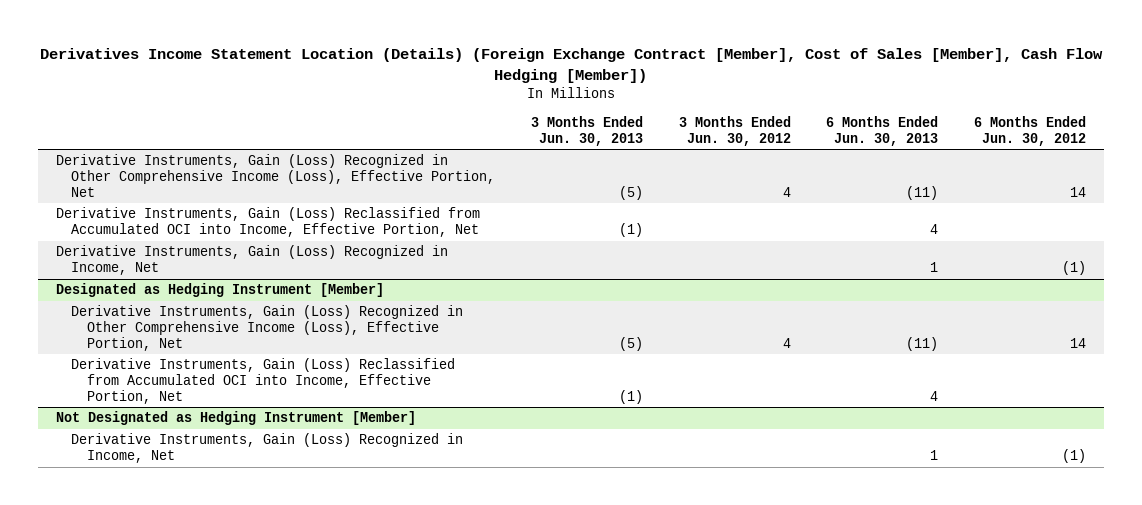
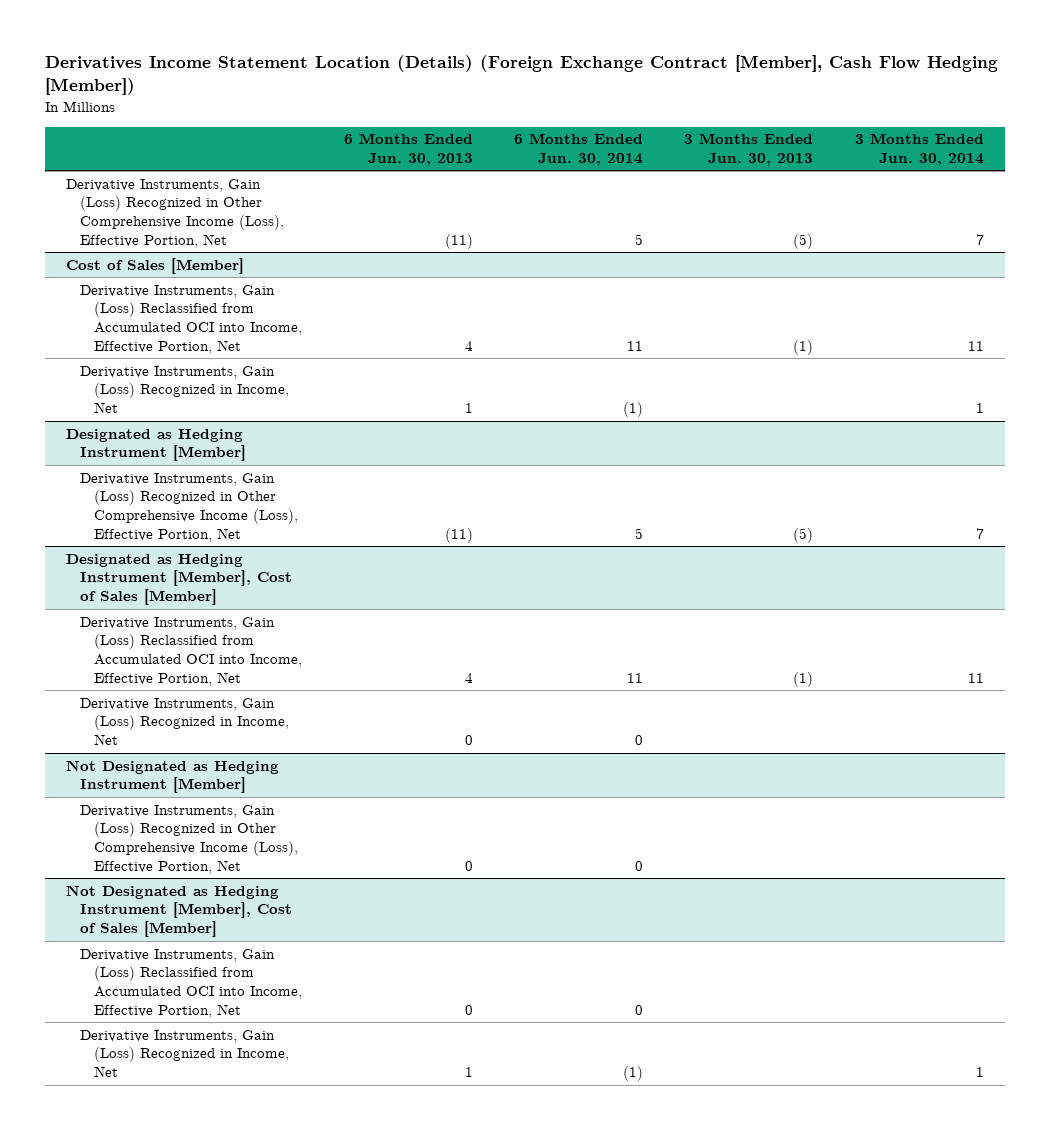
[39,47,1103,83] Derivatives Income Statement Location (Details) (Foreign Exchange Contract [Member], Cost of Sales [Member], Cash Flow Hedging [Member]) -> [44,55,998,96] Derivatives Income Statement Location (Details) (Foreign Exchange Contract [Member], Cash Flow Hedging [Member])
[678,116,791,147] 3 Months Ended Jun. 30, 2012 -> none
[973,116,1086,147] 6 Months Ended Jun. 30, 2012 -> none
none -> [513,133,643,167] 6 Months Ended Jun. 30, 2014
none -> [854,133,984,167] 3 Months Ended Jun. 30, 2014
none -> [65,257,244,274] Cost of Sales [Member]
none -> [65,553,292,606] Designated as Hedging Instrument [Member], Cost of Sales [Member]
none -> [79,697,290,746] Derivative Instruments, Gain (Loss) Recognized in Income, Net
none -> [79,804,299,874] Derivative Instruments, Gain (Loss) Recognized in Other Comprehensive Income (Loss), Effective Portion, Net
none -> [65,884,292,938] Not Designated as Hedging Instrument [Member], Cost of Sales [Member]
none -> [79,948,303,1018] Derivative Instruments, Gain (Loss) Reclassified from Accumulated OCI into Income, Effective Portion, Net

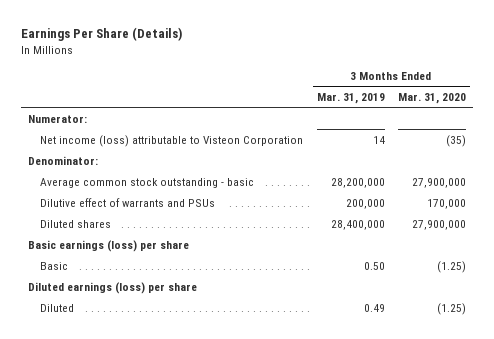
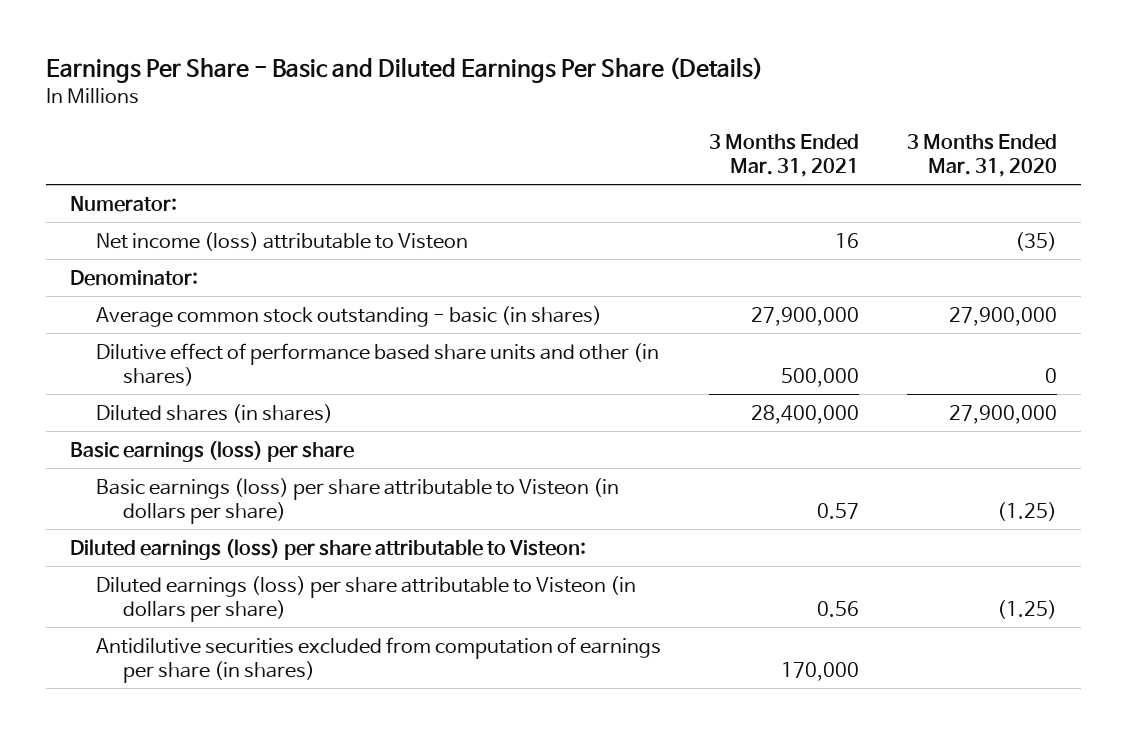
[20,27,182,42] Earnings Per Share (Details) -> [45,57,763,84] Earnings Per Share - Basic and Diluted Earnings Per Share (Details)
[316,92,385,104] Mar. 31, 2019 -> none
none -> [709,133,860,178] 3 Months Ended Mar. 31, 2021
[39,134,303,147] Net income (loss) attributable to Visteon Corporation -> [96,231,469,251] Net income (loss) attributable to Visteon
[39,177,254,188] Average common stock outstanding - basic -> [96,305,603,327] Average common stock outstanding - basic (in shares)
[39,197,215,207] Dilutive effect of warrants and PSUs -> [96,342,660,386] Dilutive effect of performance based share units and other (in shares)
[427,198,467,209] 170,000 -> [1044,367,1057,383] 0
[39,219,111,228] Diluted shares -> [96,403,334,423] Diluted shares (in shares)
[39,261,68,270] Basic -> [96,477,620,524] Basic earnings (loss) per share attributable to Visteon (in dollars per share)
[27,281,197,294] Diluted earnings (loss) per share -> [69,538,586,560] Diluted earnings (loss) per share attributable to Visteon:
[39,303,74,312] Diluted -> [96,575,637,622] Diluted earnings (loss) per share attributable to Visteon (in dollars per share)
none -> [96,636,662,683] Antidilutive securities excluded from computation of earnings per share (in shares)

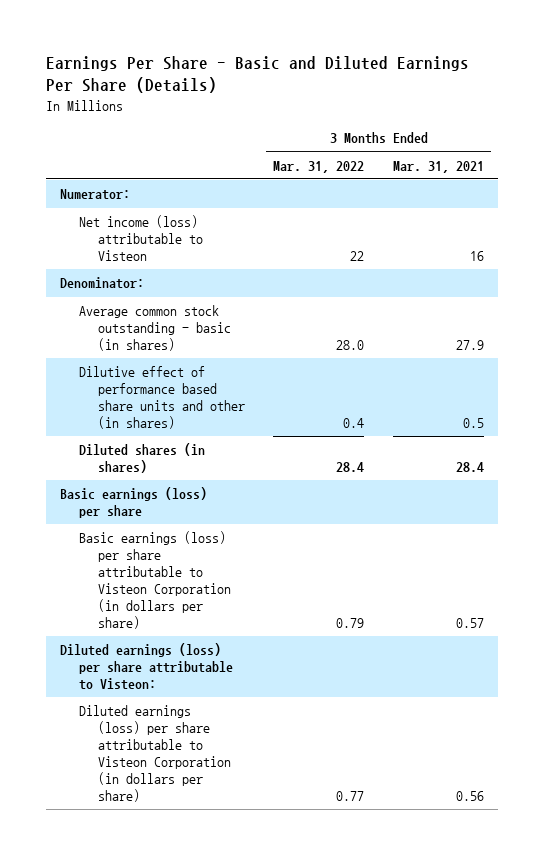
[906,133,1057,178] 3 Months Ended Mar. 31, 2020 -> none
none -> [273,160,365,173] Mar. 31, 2022
[751,306,860,326] 27,900,000 -> [455,340,484,351] 27.9
[781,367,860,387] 500,000 -> [462,418,484,429] 0.5
[751,404,860,424] 28,400,000 -> [455,462,484,473] 28.4
[96,477,620,524] Basic earnings (loss) per share attributable to Visteon (in dollars per share) -> [79,531,232,629] Basic earnings (loss) per share attributable to Visteon Corporation (in dollars per share)
[96,636,662,683] Antidilutive securities excluded from computation of earnings per share (in shares) -> none
[96,575,637,622] Diluted earnings (loss) per share attributable to Visteon (in dollars per share) -> [79,705,232,802] Diluted earnings (loss) per share attributable to Visteon Corporation (in dollars per share)

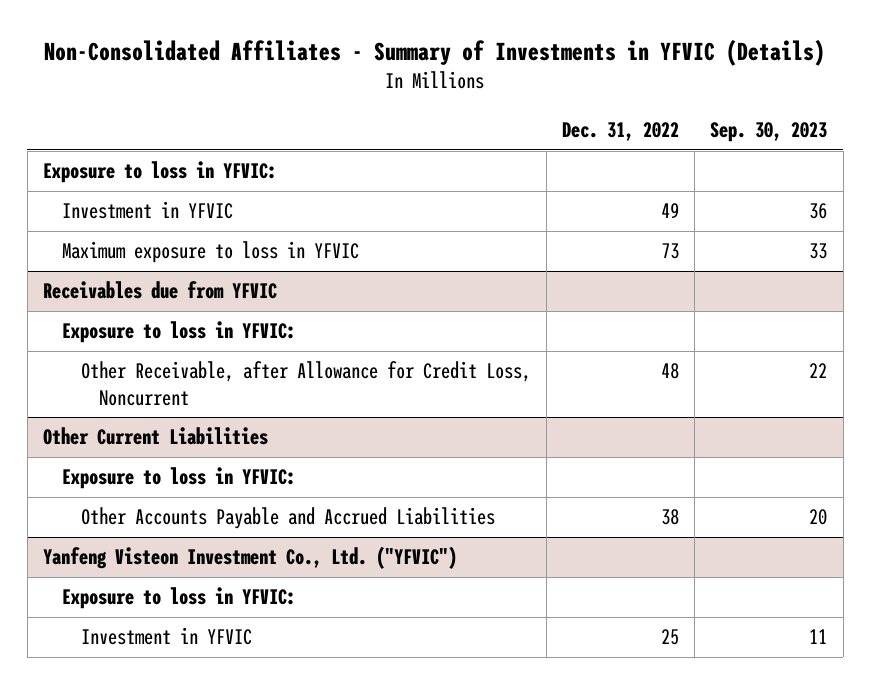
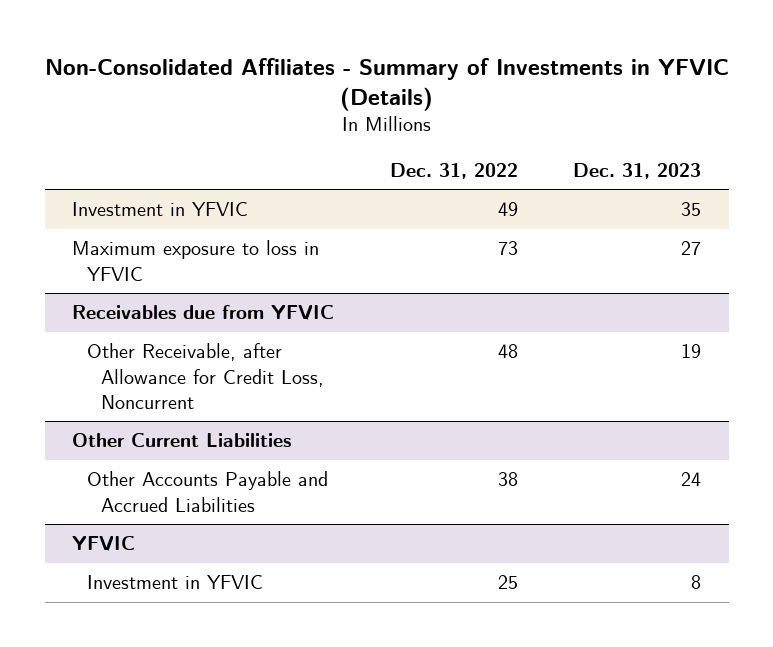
[710,121,828,142] Sep. 30, 2023 -> none
none -> [573,162,702,179] Dec. 31, 2023
[42,161,277,184] Exposure to loss in YFVIC: -> none
[61,321,296,344] Exposure to loss in YFVIC: -> none
[61,467,296,490] Exposure to loss in YFVIC: -> none
[61,587,296,610] Exposure to loss in YFVIC: -> none
[42,546,457,570] Yanfeng Visteon Investment Co., Ltd. ("YFVIC") -> [72,536,136,552] YFVIC

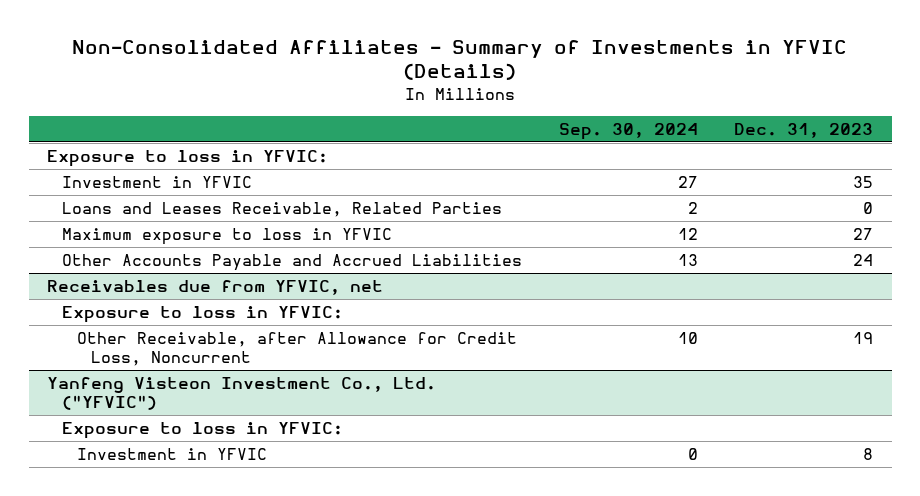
[389,162,518,179] Dec. 31, 2022 -> none
none -> [558,122,698,140] Sep. 30, 2024
none -> [47,149,329,167] Exposure to loss in YFVIC:
none -> [61,201,502,217] Loans and Leases Receivable, Related Parties
[72,305,335,321] Receivables due from YFVIC -> none
[86,343,325,409] Other Receivable, after Allowance for Credit Loss, Noncurrent -> none
[72,433,292,448] Other Current Liabilities -> none
none -> [47,279,384,295] Receivables due from YFVIC, net
none -> [61,305,343,323] Exposure to loss in YFVIC:
none -> [76,331,517,367] Other Receivable, after Allowance for Credit Loss, Noncurrent
[72,536,136,552] YFVIC -> [47,376,437,411] Yanfeng Visteon Investment Co., Ltd. ("YFVIC")
none -> [61,421,343,439] Exposure to loss in YFVIC:

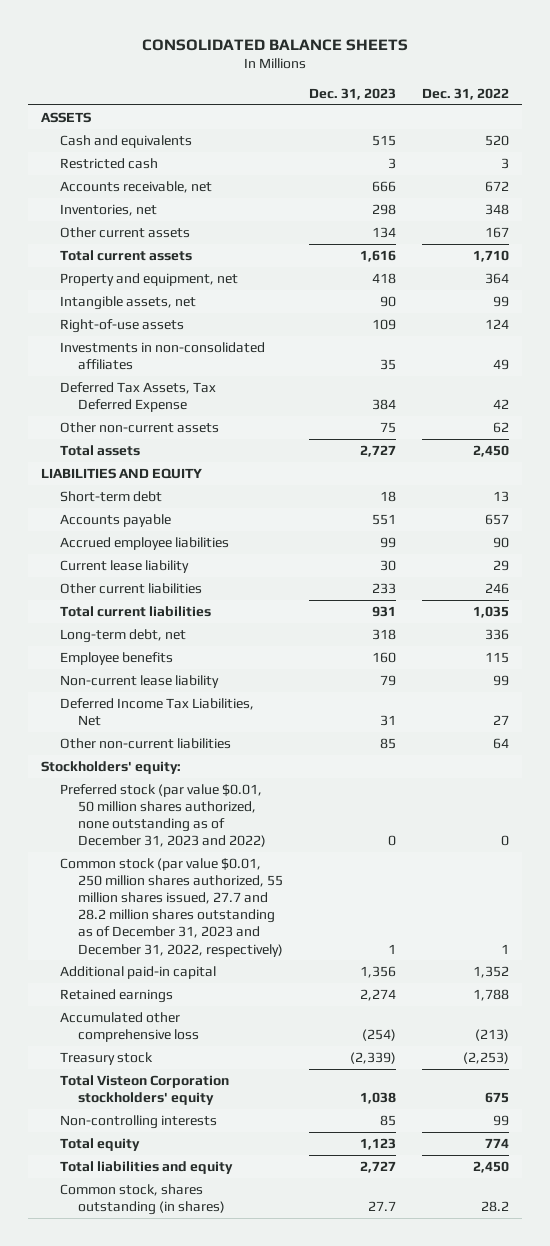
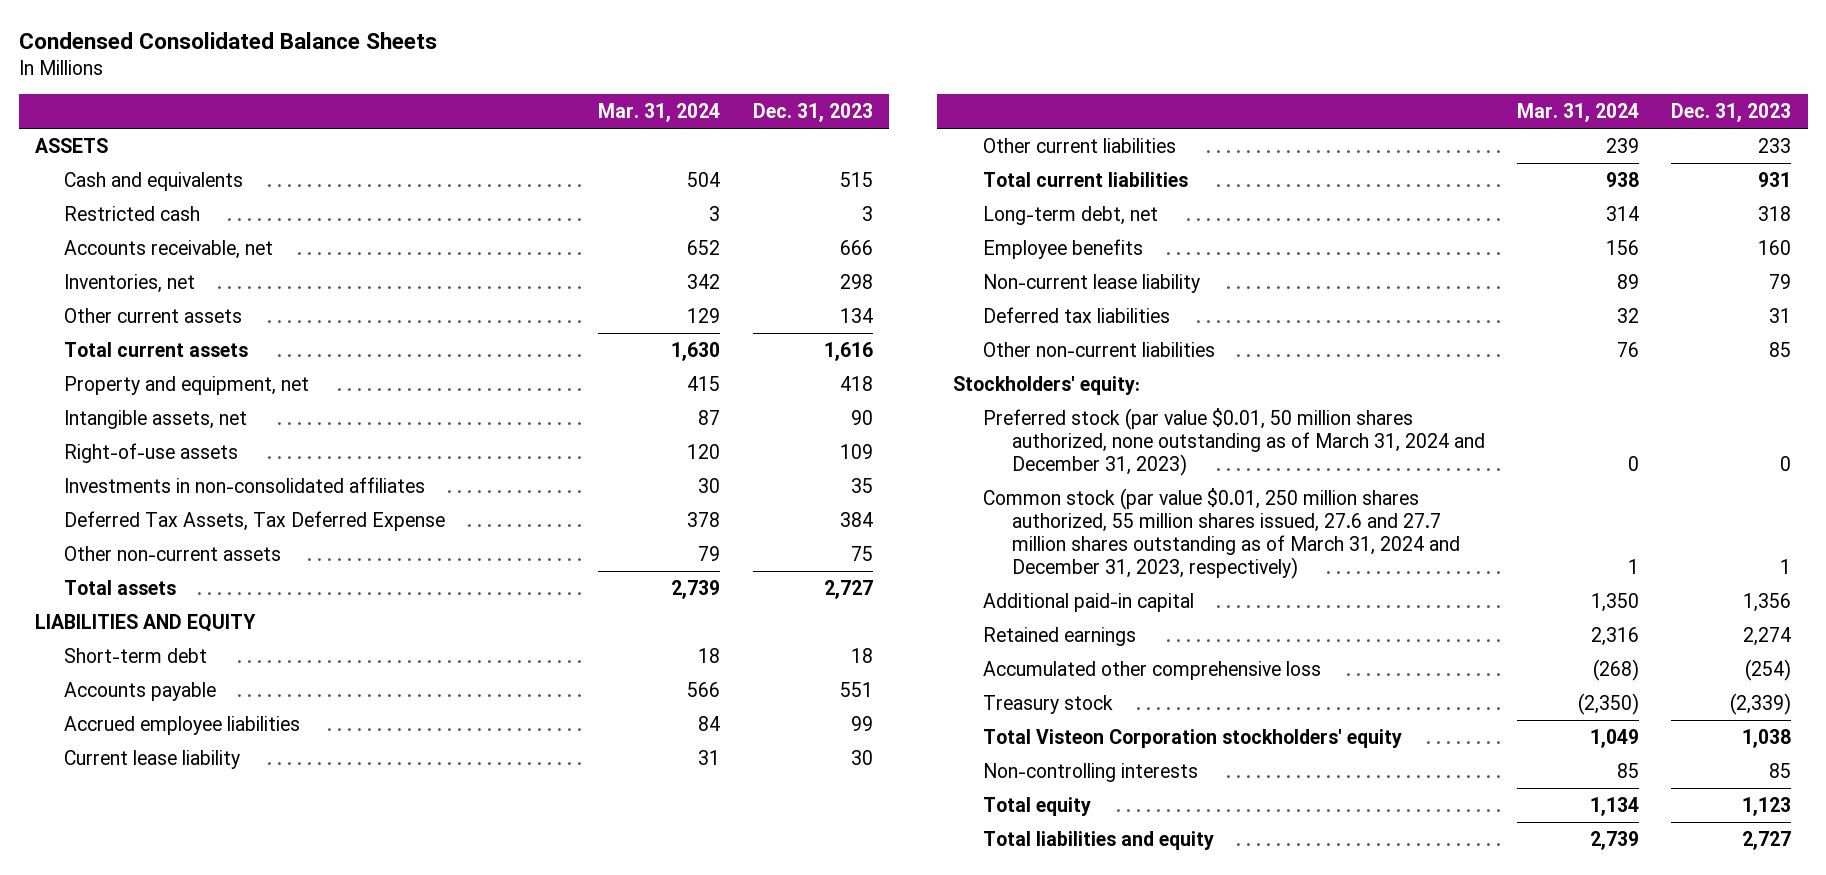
[142,38,409,51] CONSOLIDATED BALANCE SHEETS -> [18,31,437,49] Condensed Consolidated Balance Sheets
[422,87,510,100] Dec. 31, 2022 -> none
none -> [598,103,721,123] Mar. 31, 2024
[59,697,254,727] Deferred Income Tax Liabilities, Net -> [982,306,1170,323] Deferred tax liabilities
[59,783,266,848] Preferred stock (par value $0.01, 50 million shares authorized, none outstanding as of December 31, 2023 and 2022) -> [982,407,1485,477] Preferred stock (par value $0.01, 50 million shares authorized, none outstanding as of March 31, 2024 and December 31, 2023)
[59,857,283,957] Common stock (par value $0.01, 250 million shares authorized, 55 million shares issued, 27.7 and 28.2 million shares outstanding as of December 31, 2023 and December 31, 2022, respectively) -> [982,487,1460,580] Common stock (par value $0.01, 250 million shares authorized, 55 million shares issued, 27.6 and 27.7 million shares outstanding as of March 31, 2024 and December 31, 2023, respectively)
[59,1183,225,1216] Common stock, shares outstanding (in shares) -> none

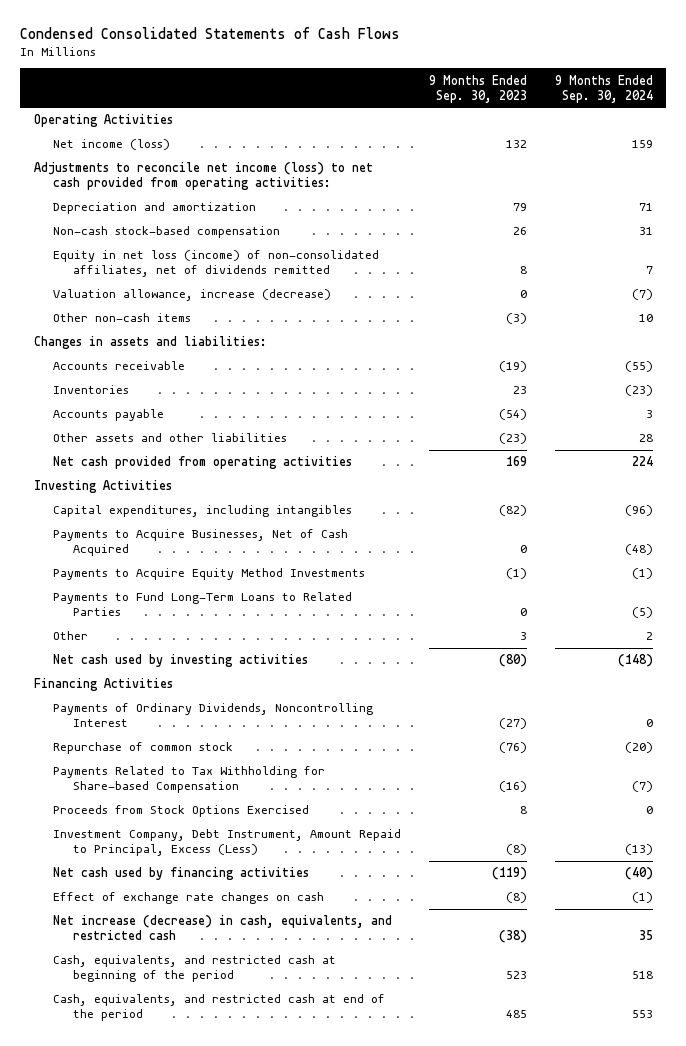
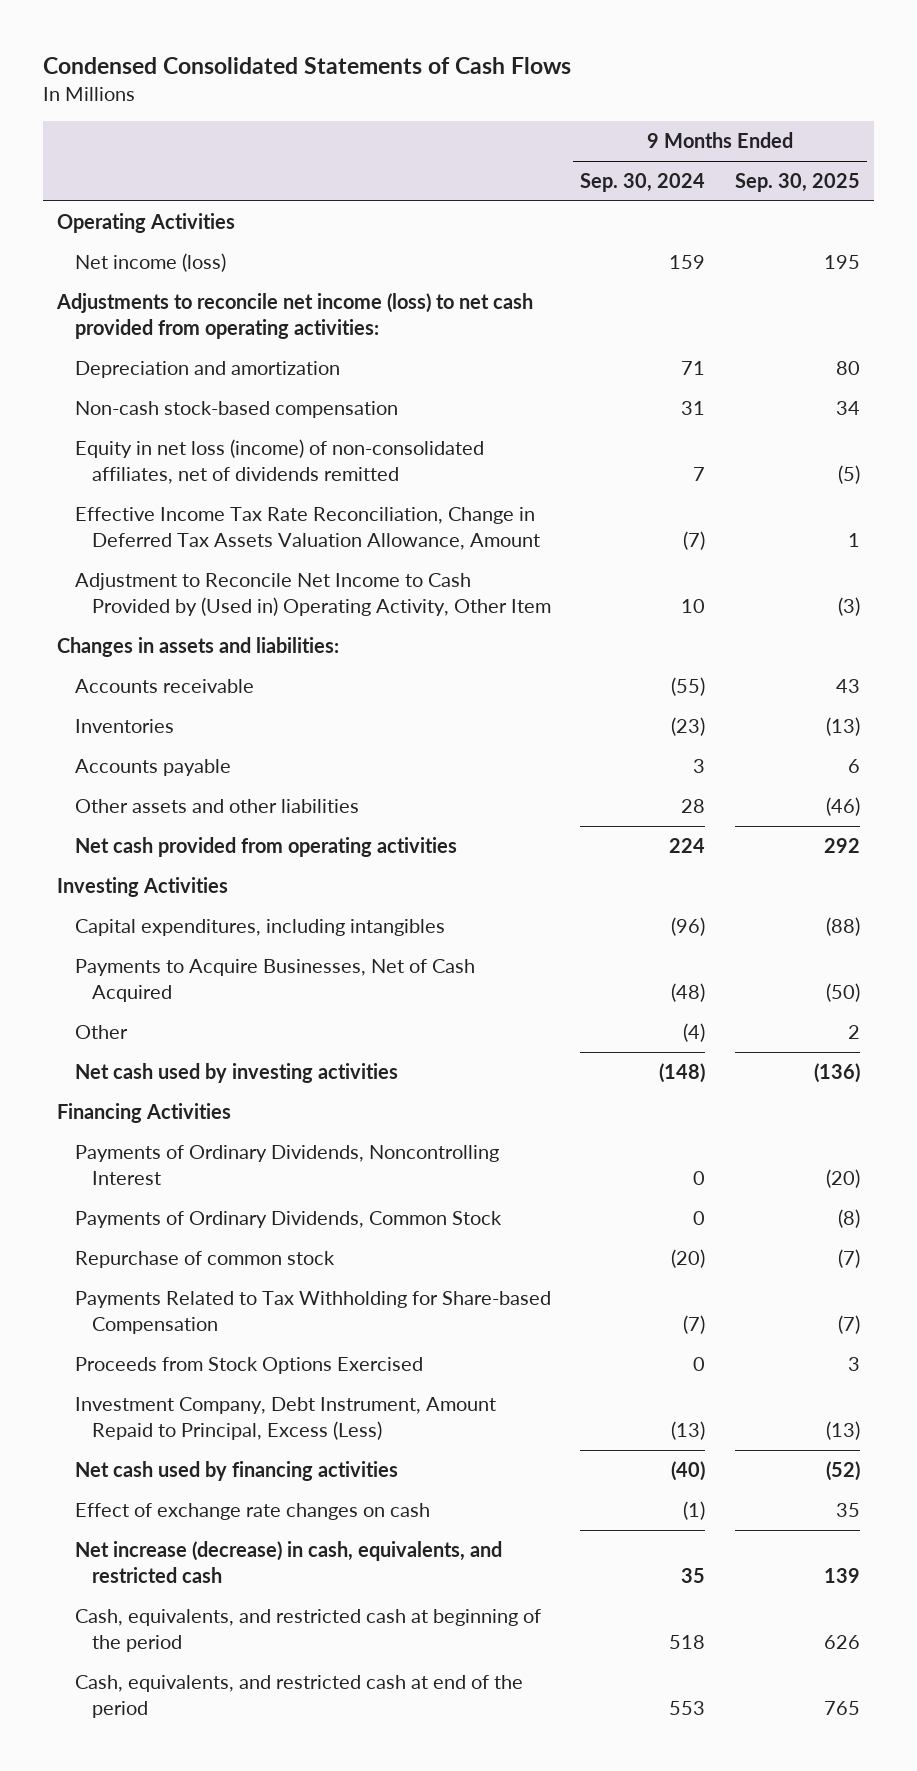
[429,74,528,103] 9 Months Ended Sep. 30, 2023 -> none
none -> [734,173,860,193] Sep. 30, 2025
[53,289,332,302] Valuation allowance, increase (decrease) -> none
[53,313,192,323] Other non-cash items -> none
none -> [74,507,540,551] Effective Income Tax Rate Reconciliation, Change in Deferred Tax Assets Valuation Allowance, Amount
none -> [74,573,551,617] Adjustment to Reconcile Net Income to Cash Provided by (Used in) Operating Activity, Other Item
[53,568,366,581] Payments to Acquire Equity Method Investments -> none
[53,592,353,617] Payments to Fund Long-Term Loans to Related Parties -> none
[645,632,653,641] 2 -> [683,1023,706,1043] (4)
none -> [74,1211,502,1229] Payments of Ordinary Dividends, Common Stock

